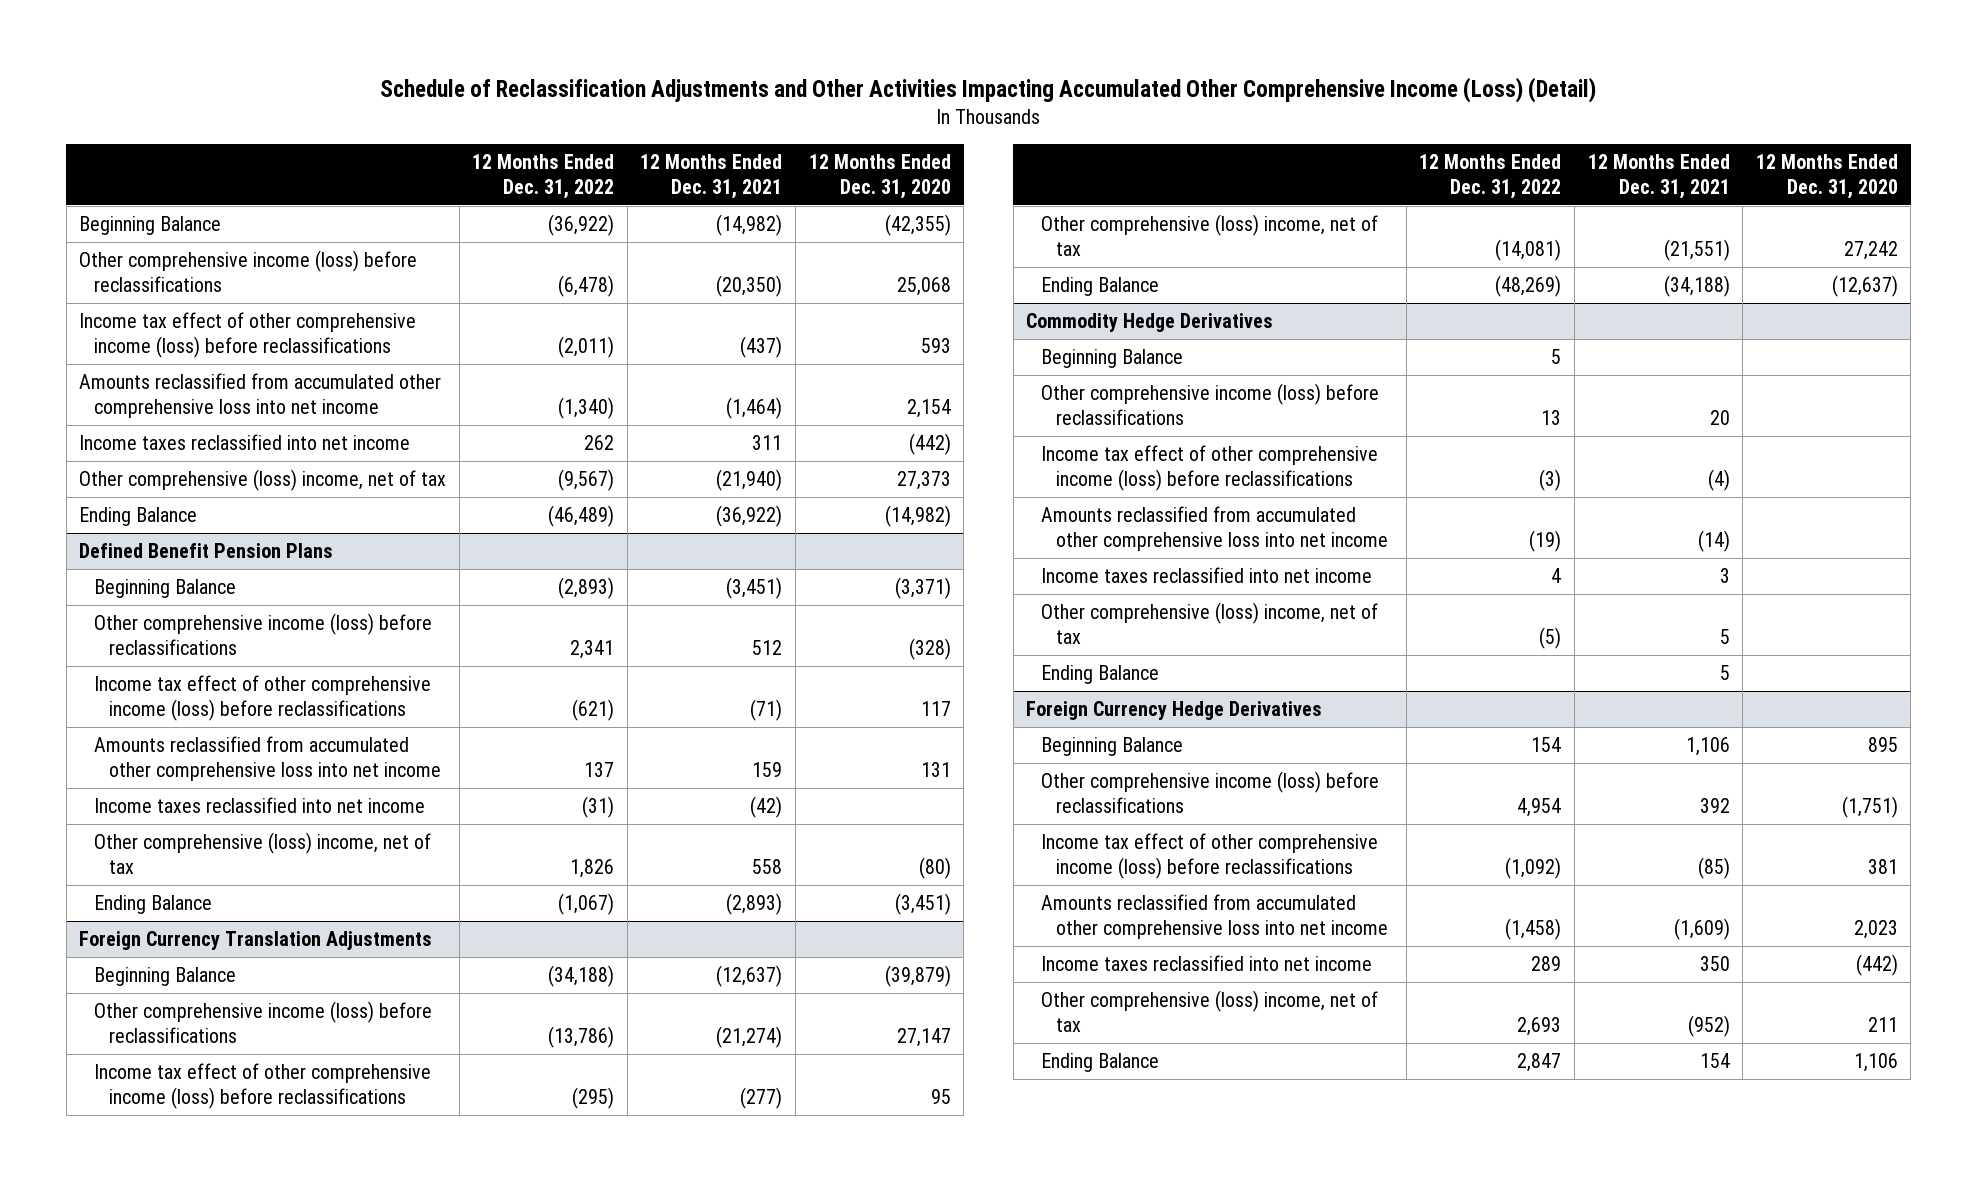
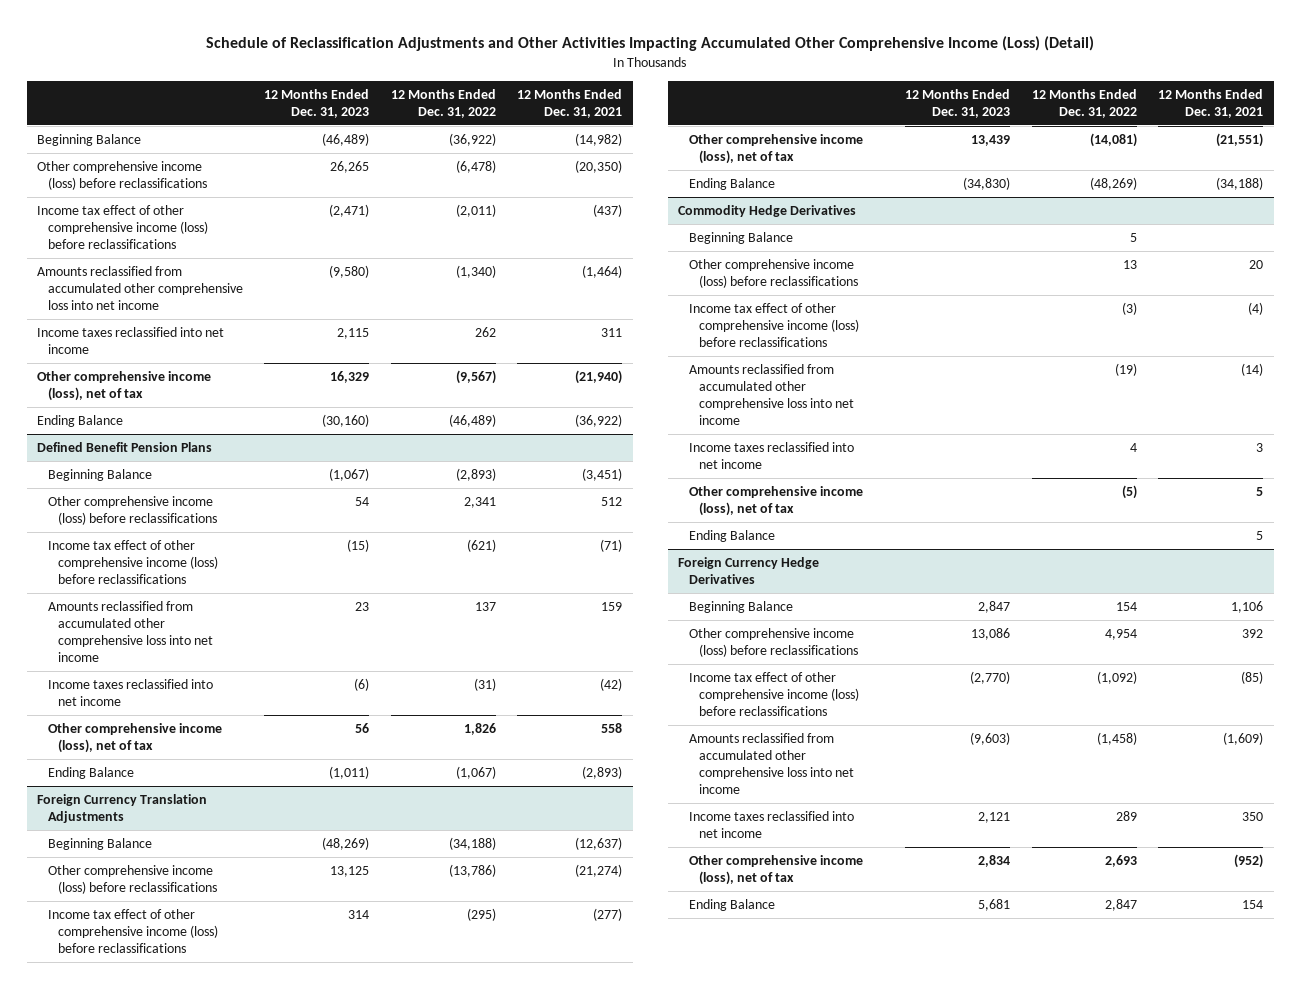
[808,153,951,200] 12 Months Ended Dec. 31, 2020 -> none
none -> [264,88,370,118] 12 Months Ended Dec. 31, 2023
[79,468,447,491] Other comprehensive (loss) income, net of tax -> [37,370,212,401] Other comprehensive income (loss), net of tax
[94,831,432,875] Other comprehensive (loss) income, net of tax -> [47,722,222,753] Other comprehensive income (loss), net of tax
[1041,213,1379,257] Other comprehensive (loss) income, net of tax -> [688,133,863,164] Other comprehensive income (loss), net of tax
[1041,601,1379,645] Other comprehensive (loss) income, net of tax -> [688,485,863,516] Other comprehensive income (loss), net of tax
[1041,989,1379,1033] Other comprehensive (loss) income, net of tax -> [688,854,863,885] Other comprehensive income (loss), net of tax

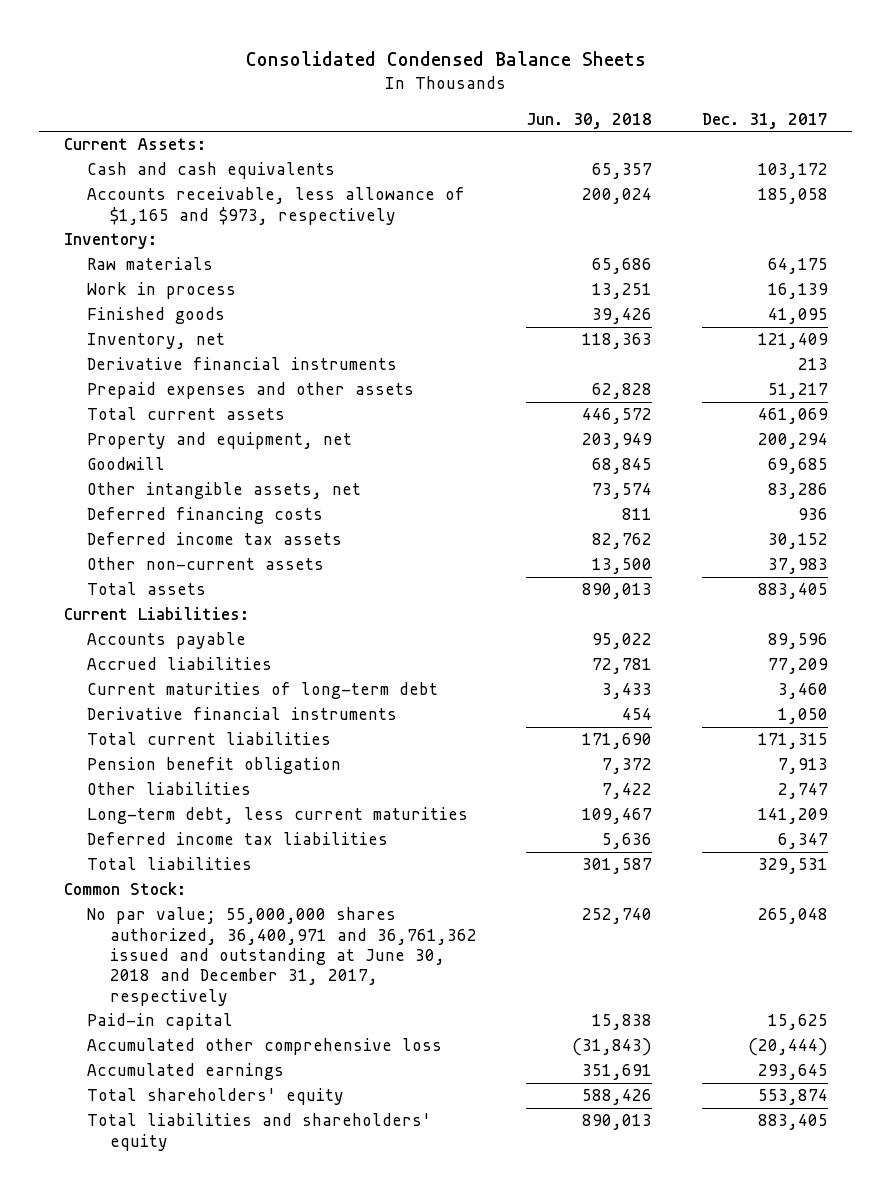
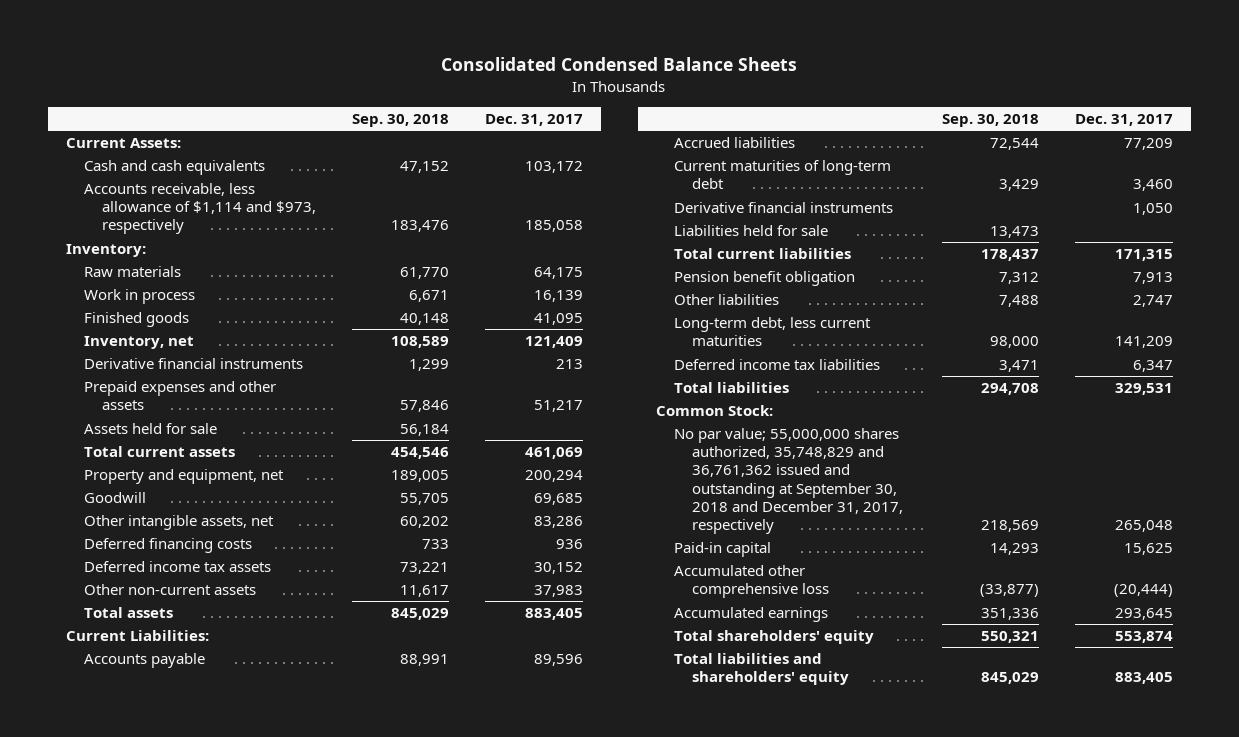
[526,112,653,129] Jun. 30, 2018 -> none
none -> [351,113,449,127] Sep. 30, 2018
[86,187,465,225] Accounts receivable, less allowance of $1,165 and $973, respectively -> [83,183,316,235] Accounts receivable, less allowance of $1,114 and $973, respectively
none -> [83,423,217,435] Assets held for sale
none -> [674,225,829,237] Liabilities held for sale
[86,907,477,1006] No par value; 55,000,000 shares authorized, 36,400,971 and 36,761,362 issued and outstanding at June 30, 2018 and December 31, 2017, respectively -> [674,428,904,534] No par value; 55,000,000 shares authorized, 35,748,829 and 36,761,362 issued and outstanding at September 30, 2018 and December 31, 2017, respectively

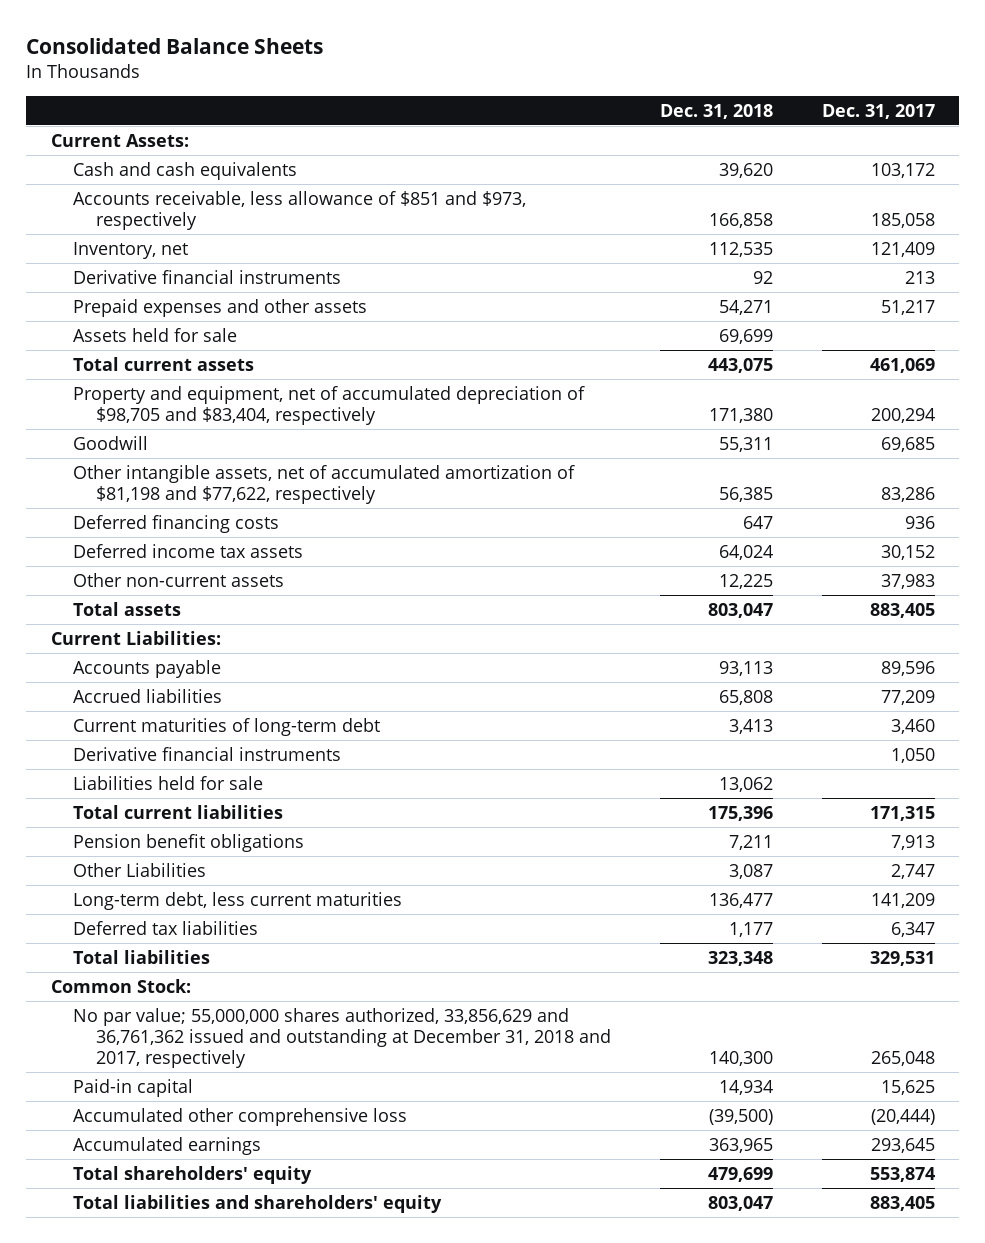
[441,57,798,72] Consolidated Condensed Balance Sheets -> [26,37,324,54] Consolidated Balance Sheets
[351,113,449,127] Sep. 30, 2018 -> none
none -> [659,103,773,119] Dec. 31, 2018
[65,244,146,258] Inventory: -> none
[83,266,181,278] Raw materials -> none
[83,289,195,305] Work in process -> none
[83,312,189,328] Finished goods -> none
[83,183,316,235] Accounts receivable, less allowance of $1,114 and $973, respectively -> [73,190,527,230] Accounts receivable, less allowance of $851 and $973, respectively
[83,469,284,485] Property and equipment, net -> [73,385,586,425] Property and equipment, net of accumulated depreciation of $98,705 and $83,404, respectively
[83,515,274,531] Other intangible assets, net -> [73,464,576,504] Other intangible assets, net of accumulated amortization of $81,198 and $77,622, respectively
[674,271,856,287] Pension benefit obligation -> [73,833,305,852] Pension benefit obligations
[674,294,780,306] Other liabilities -> [73,862,207,877] Other Liabilities
[674,359,881,371] Deferred income tax liabilities -> [73,920,259,935] Deferred tax liabilities
[674,428,904,534] No par value; 55,000,000 shares authorized, 35,748,829 and 36,761,362 issued and outstanding at September 30, 2018 and December 31, 2017, respectively -> [73,1007,612,1068] No par value; 55,000,000 shares authorized, 33,856,629 and 36,761,362 issued and outstanding at December 31, 2018 and 2017, respectively

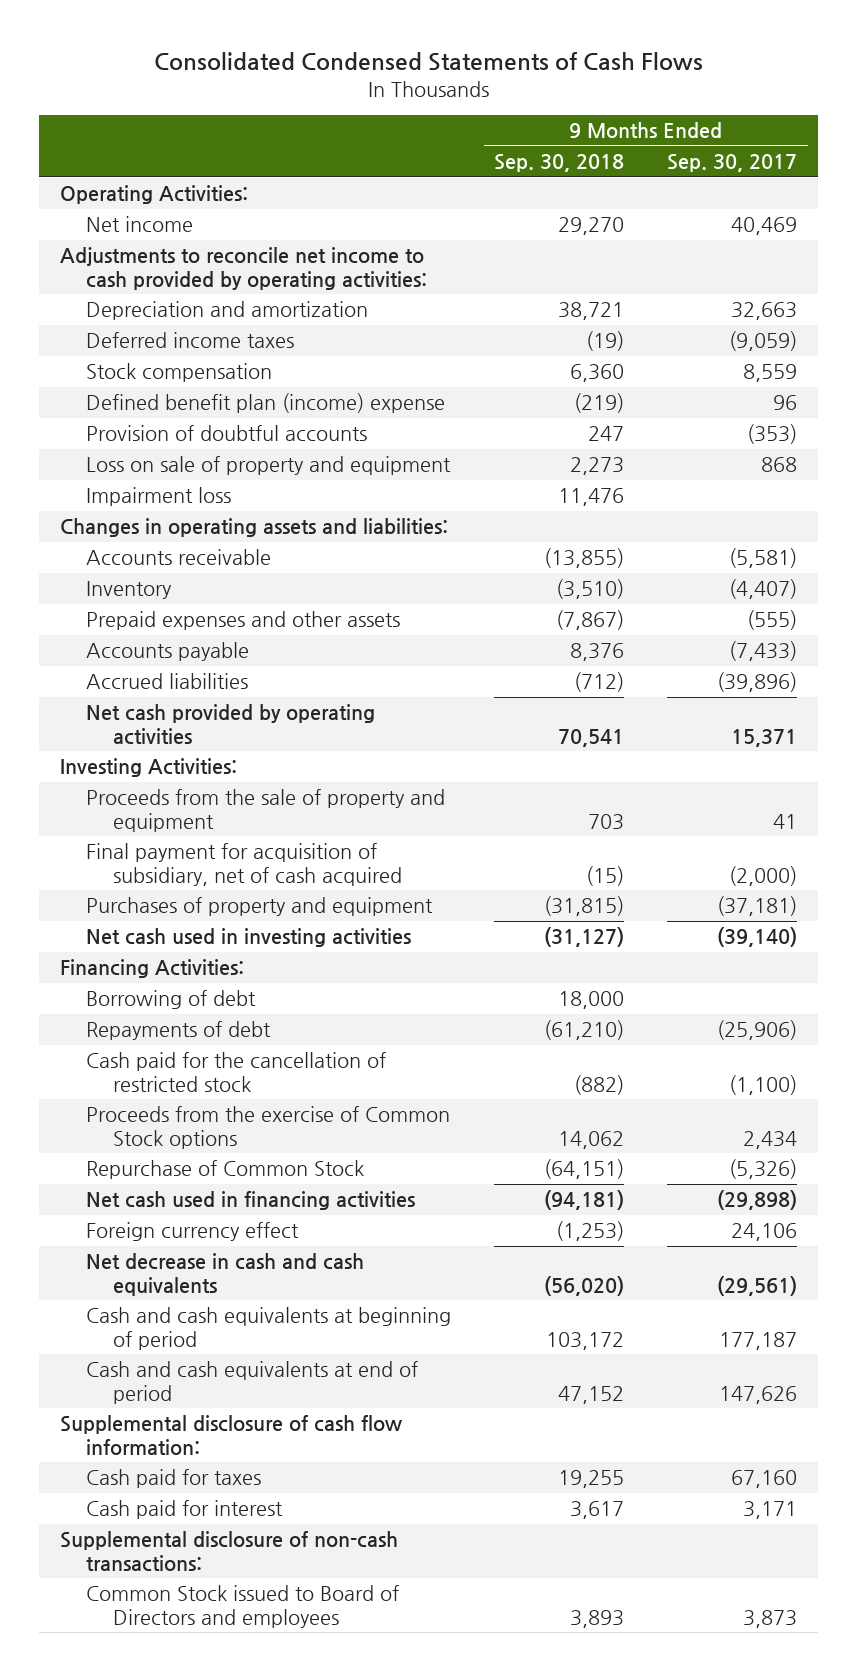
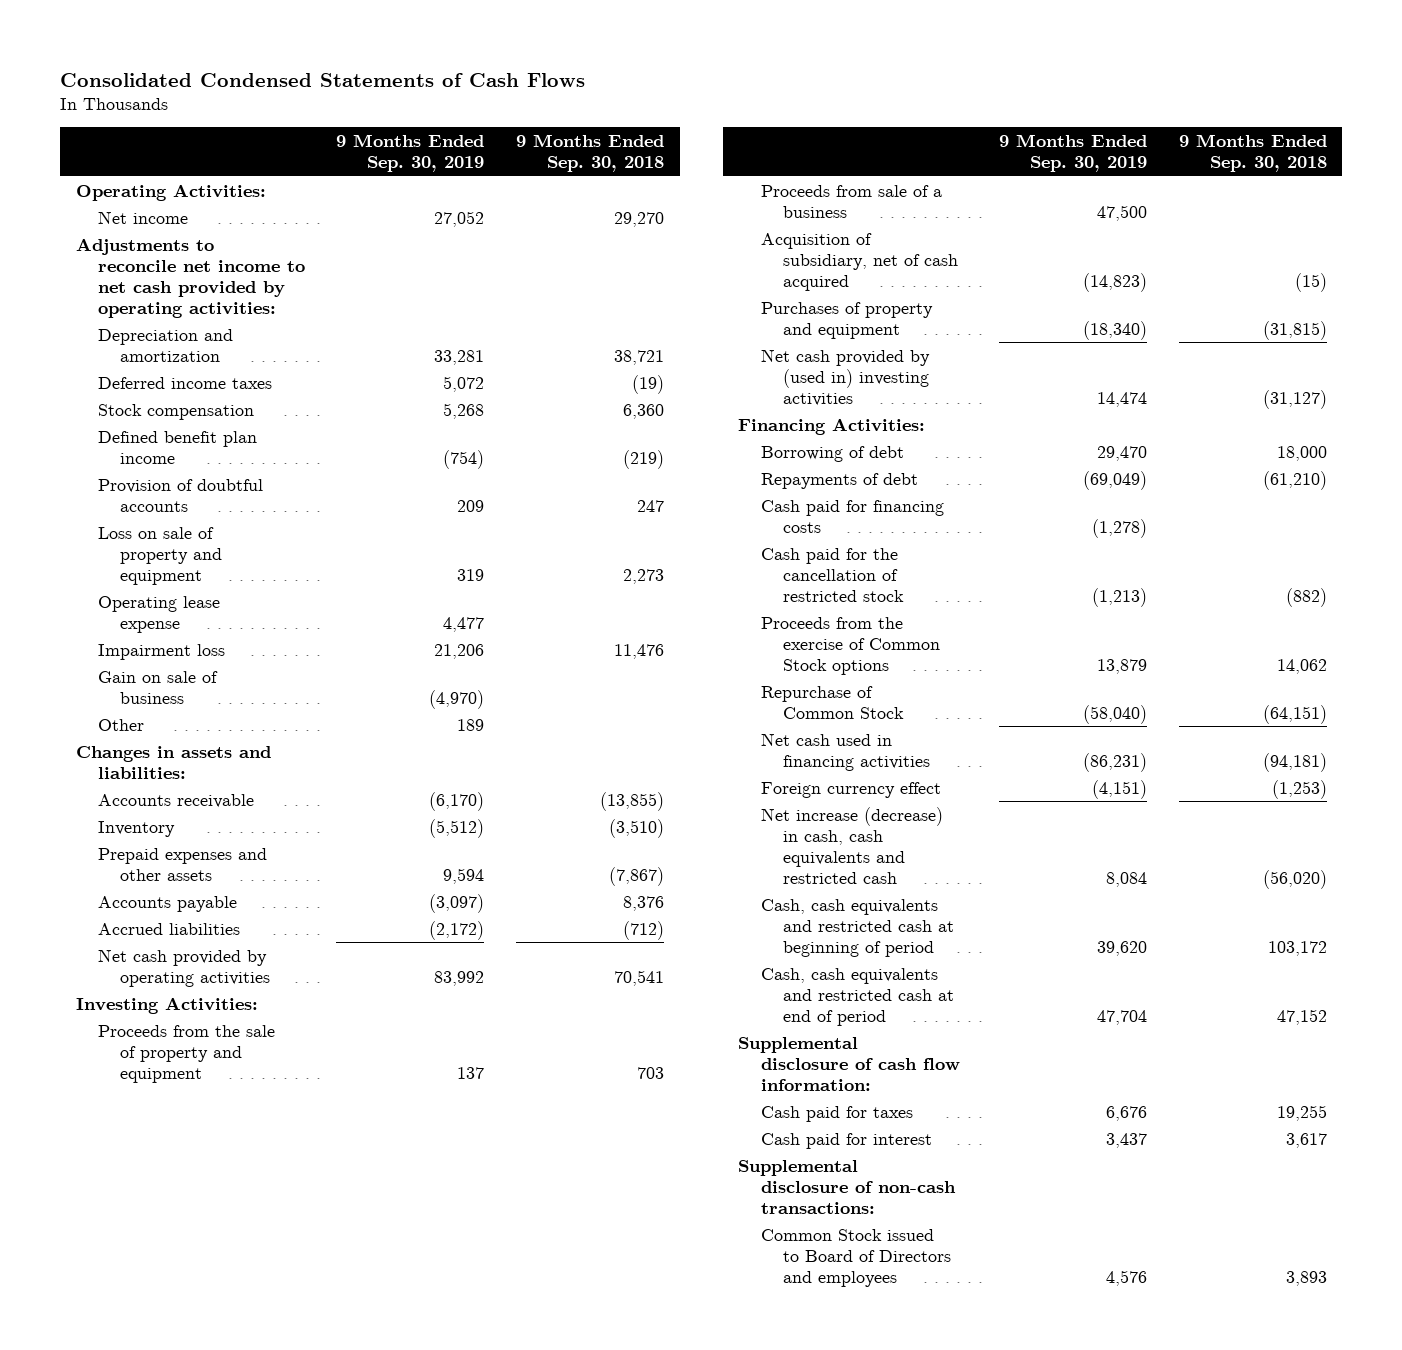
[666,154,797,173] Sep. 30, 2017 -> none
none -> [336,133,485,172] 9 Months Ended Sep. 30, 2019
[60,247,428,290] Adjustments to reconcile net income to cash provided by operating activities: -> [75,237,306,318] Adjustments to reconcile net income to net cash provided by operating activities:
[86,393,446,414] Defined benefit plan (income) expense -> [98,430,258,464] Defined benefit plan income
none -> [98,595,221,633] Operating lease expense
none -> [98,670,219,704] Gain on sale of business
none -> [98,718,145,731] Other
[60,518,449,538] Changes in operating assets and liabilities: -> [75,745,271,779] Changes in assets and liabilities:
none -> [760,184,942,218] Proceeds from sale of a business
[86,843,402,886] Final payment for acquisition of subsidiary, net of cash acquired -> [760,232,959,291] Acquisition of subsidiary, net of cash acquired
[86,928,412,948] Net cash used in investing activities -> [760,348,930,406] Net cash provided by (used in) investing activities
none -> [760,499,944,533] Cash paid for financing costs
[86,1253,365,1296] Net decrease in cash and cash equivalents -> [760,806,943,884] Net increase (decrease) in cash, cash equivalents and restricted cash
[86,1307,452,1350] Cash and cash equivalents at beginning of period -> [760,898,955,957] Cash, cash equivalents and restricted cash at beginning of period
[86,1361,419,1404] Cash and cash equivalents at end of period -> [760,967,955,1026] Cash, cash equivalents and restricted cash at end of period

